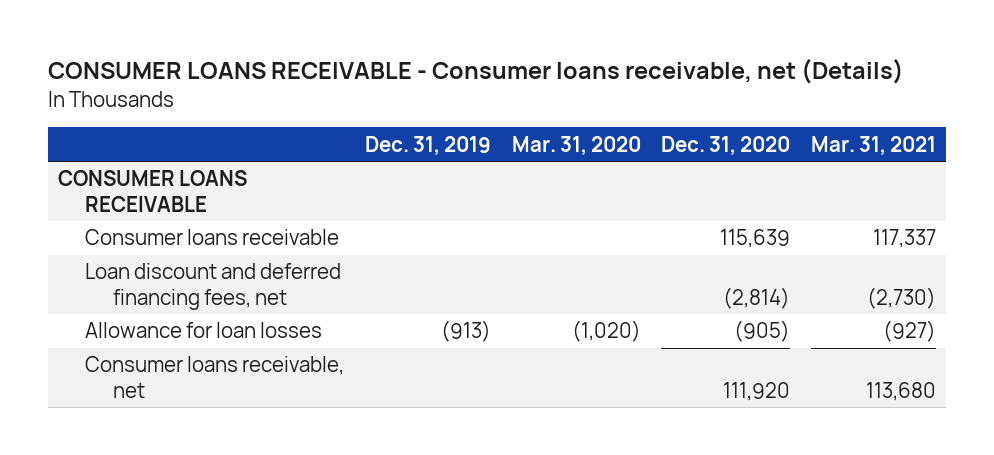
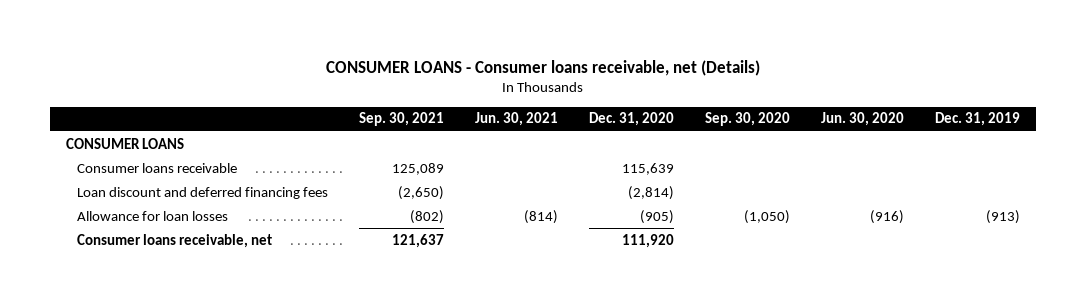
[47,59,904,85] CONSUMER LOANS RECEIVABLE - Consumer loans receivable, net (Details) -> [325,59,760,76] CONSUMER LOANS - Consumer loans receivable, net (Details)
[511,135,641,155] Mar. 31, 2020 -> none
[810,135,936,155] Mar. 31, 2021 -> none
none -> [358,112,444,127] Sep. 30, 2021
none -> [474,112,558,127] Jun. 30, 2021
none -> [705,112,791,127] Sep. 30, 2020
none -> [821,112,905,127] Jun. 30, 2020
[57,170,247,212] CONSUMER LOANS RECEIVABLE -> [65,137,184,149] CONSUMER LOANS
[85,263,342,310] Loan discount and deferred financing fees, net -> [76,186,328,199] Loan discount and deferred financing fees

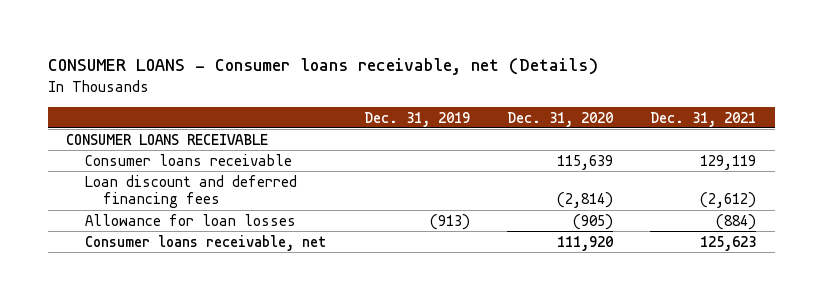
[358,112,444,127] Sep. 30, 2021 -> none
[474,112,558,127] Jun. 30, 2021 -> none
[705,112,791,127] Sep. 30, 2020 -> none
[821,112,905,127] Jun. 30, 2020 -> none
none -> [650,111,757,127] Dec. 31, 2021
[65,137,184,149] CONSUMER LOANS -> [66,133,269,145] CONSUMER LOANS RECEIVABLE

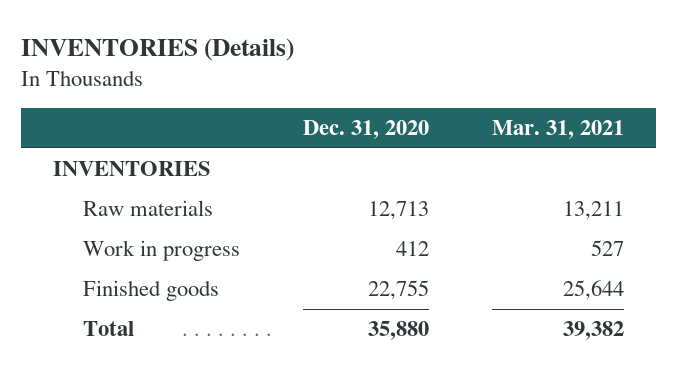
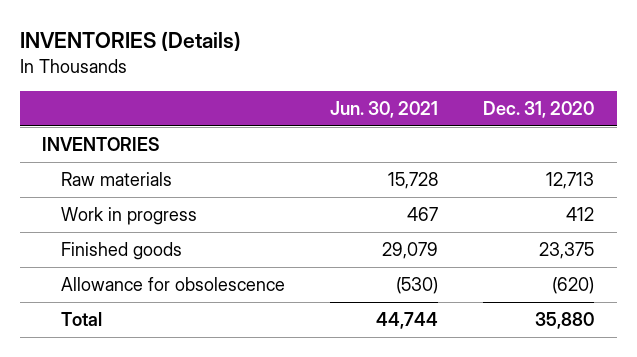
[492,120,625,140] Mar. 31, 2021 -> none
none -> [330,101,439,119] Jun. 30, 2021
[368,280,430,301] 22,755 -> [539,242,595,260] 23,375
none -> [60,277,285,292] Allowance for obsolescence

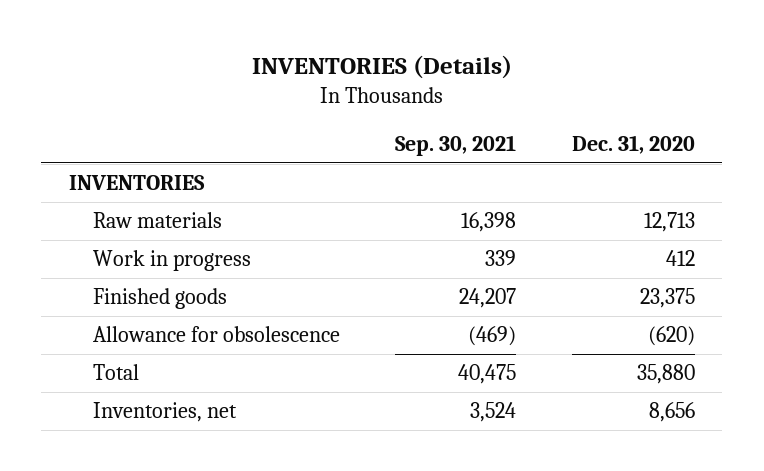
[330,101,439,119] Jun. 30, 2021 -> none
none -> [395,135,517,157] Sep. 30, 2021
none -> [93,402,238,423] Inventories, net

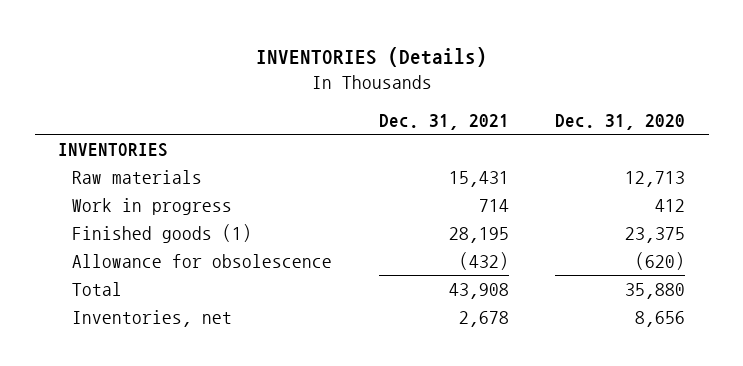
[395,135,517,157] Sep. 30, 2021 -> none
none -> [378,114,509,131] Dec. 31, 2021
[93,288,228,310] Finished goods -> [72,223,253,243] Finished goods (1)

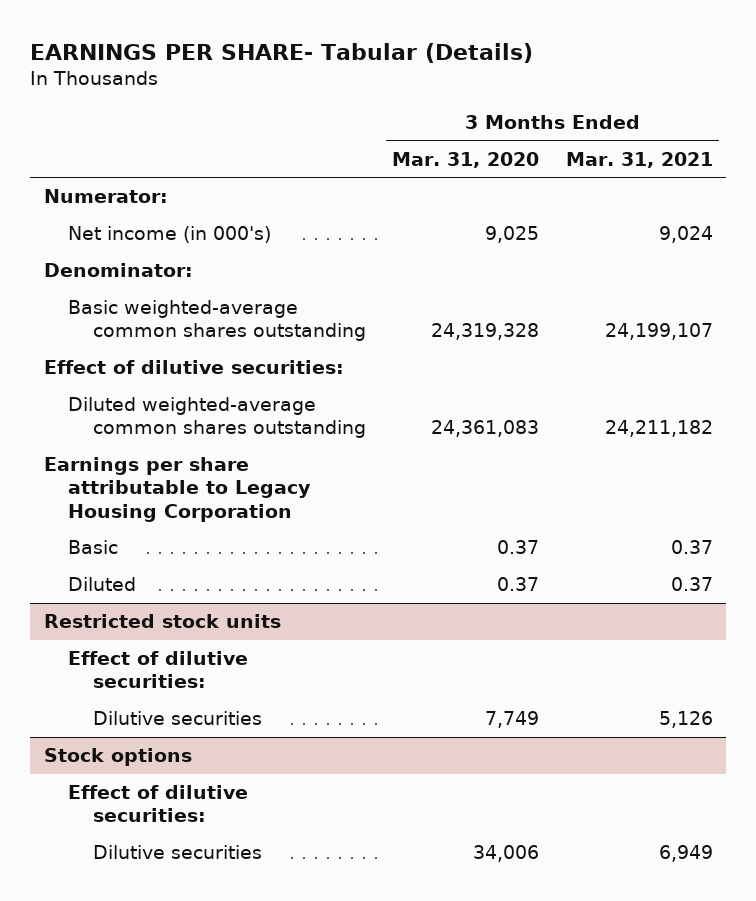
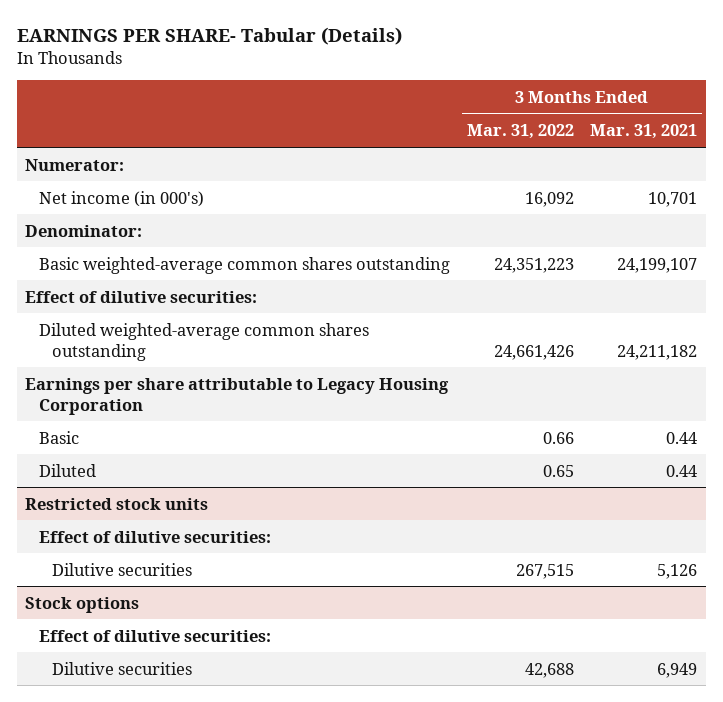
[392,151,540,168] Mar. 31, 2020 -> none
none -> [466,124,574,140] Mar. 31, 2022
[658,226,713,244] 9,024 -> [648,191,698,207] 10,701
[670,540,713,555] 0.37 -> [666,431,698,444] 0.44
[670,577,713,592] 0.37 -> [666,464,698,477] 0.44

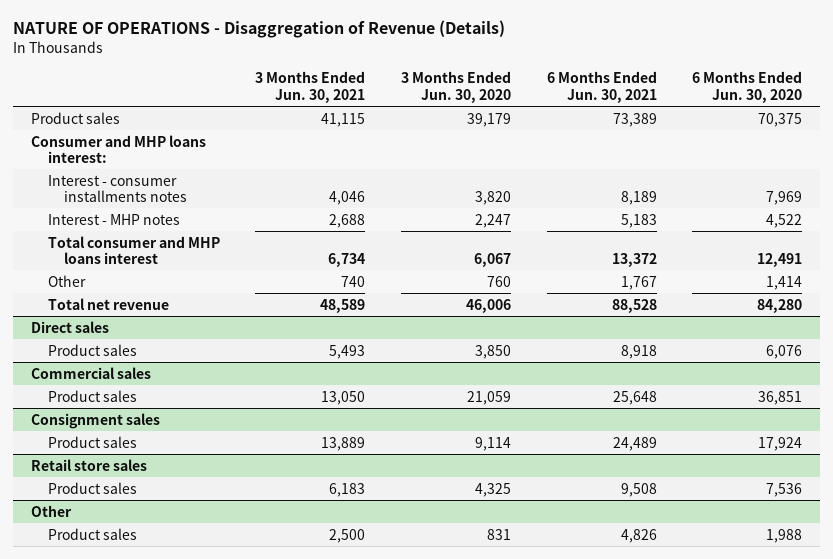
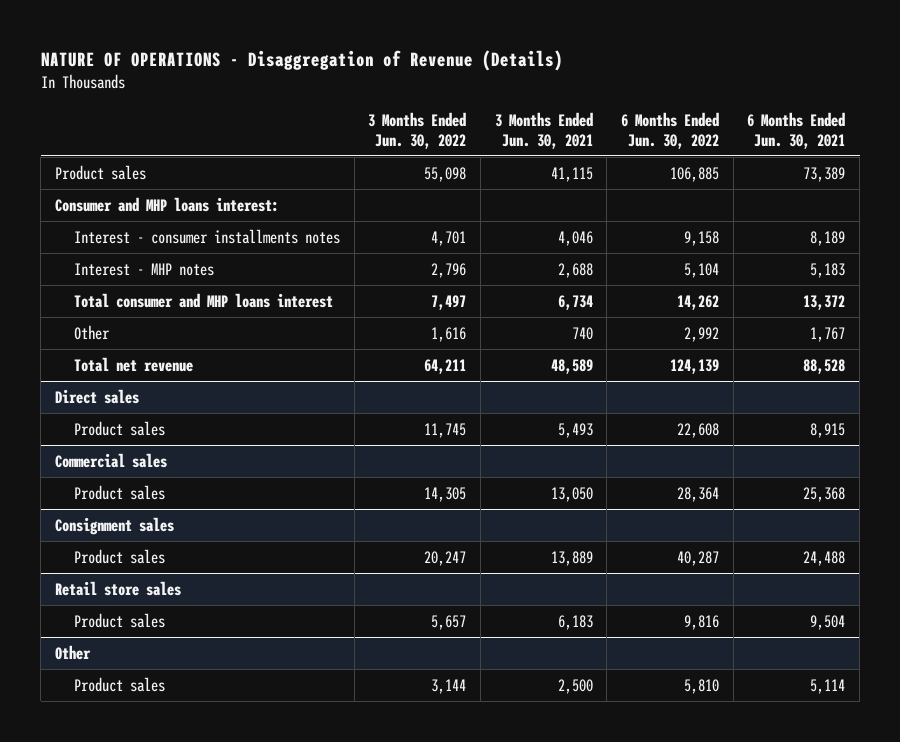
[400,71,511,103] 3 Months Ended Jun. 30, 2020 -> none
[692,71,803,103] 6 Months Ended Jun. 30, 2020 -> none
none -> [368,111,467,149] 3 Months Ended Jun. 30, 2022
none -> [621,111,720,149] 6 Months Ended Jun. 30, 2022
[620,344,657,359] 8,918 -> [810,422,846,438] 8,915
[612,390,657,405] 25,648 -> [803,486,846,502] 25,368
[612,436,657,451] 24,489 -> [803,550,846,566] 24,488
[620,482,657,497] 9,508 -> [810,614,846,630] 9,504
[620,528,657,543] 4,826 -> [810,678,846,694] 5,114

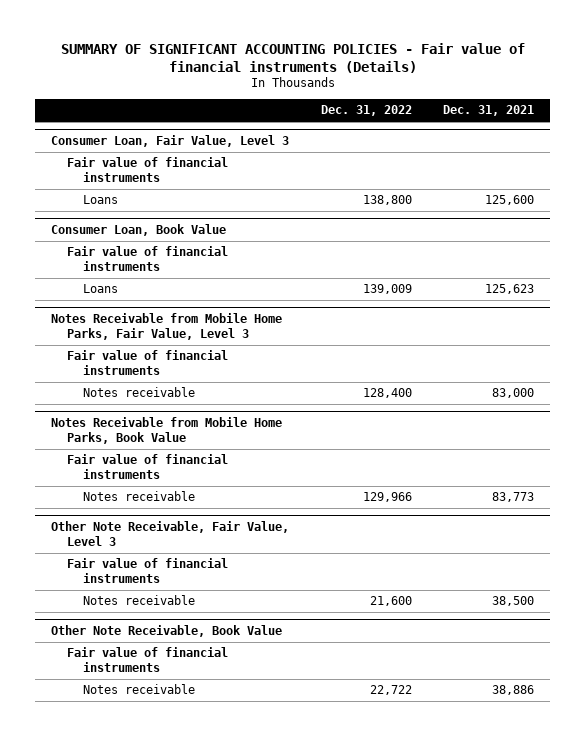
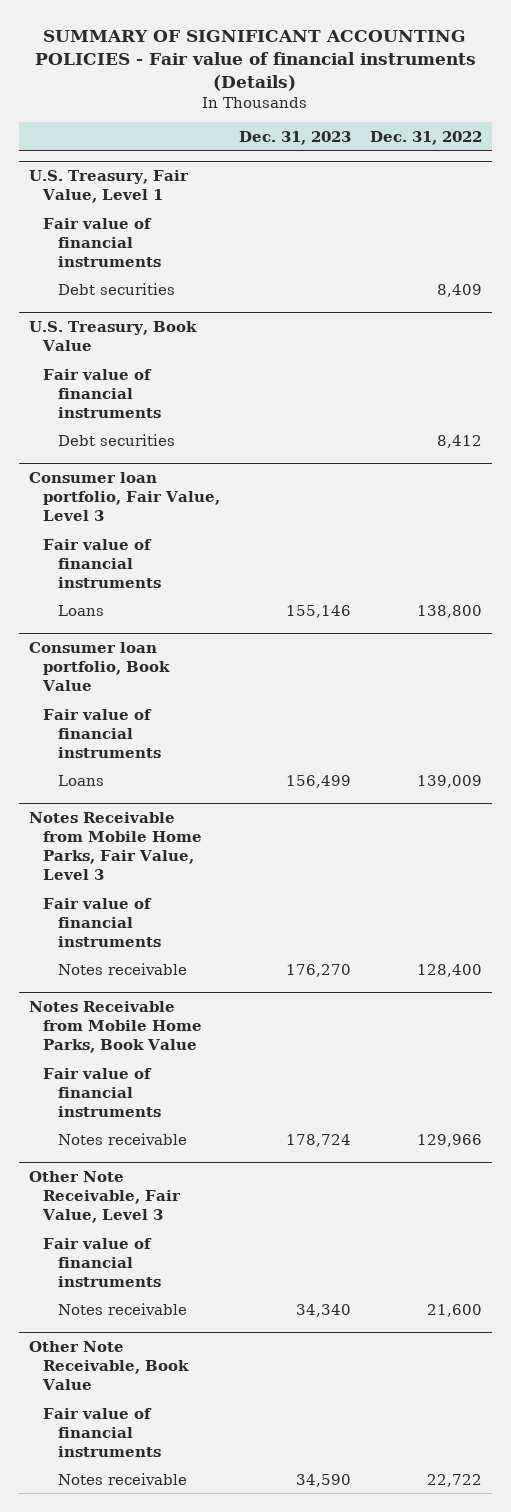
[443,105,535,117] Dec. 31, 2021 -> none
none -> [239,130,352,145] Dec. 31, 2023
[51,134,290,147] Consumer Loan, Fair Value, Level 3 -> none
none -> [28,170,189,204] U.S. Treasury, Fair Value, Level 1
none -> [58,282,176,295] Debt securities
none -> [28,321,197,352] U.S. Treasury, Book Value
none -> [43,368,162,418] Fair value of financial instruments
none -> [58,433,176,446] Debt securities
none -> [28,472,221,522] Consumer loan portfolio, Fair Value, Level 3
none -> [43,538,162,588] Fair value of financial instruments
[51,223,227,236] Consumer Loan, Book Value -> [28,642,171,692] Consumer loan portfolio, Book Value

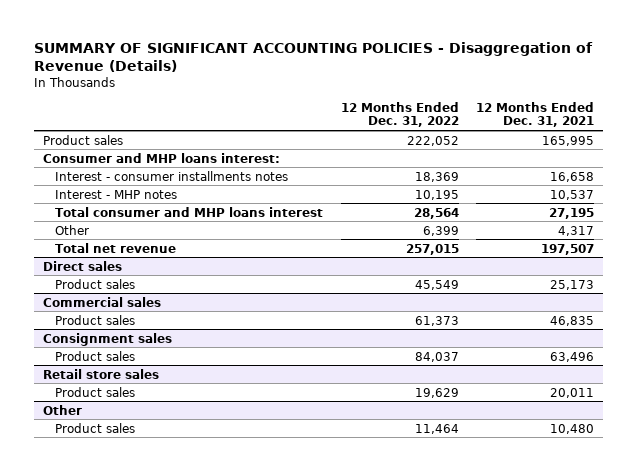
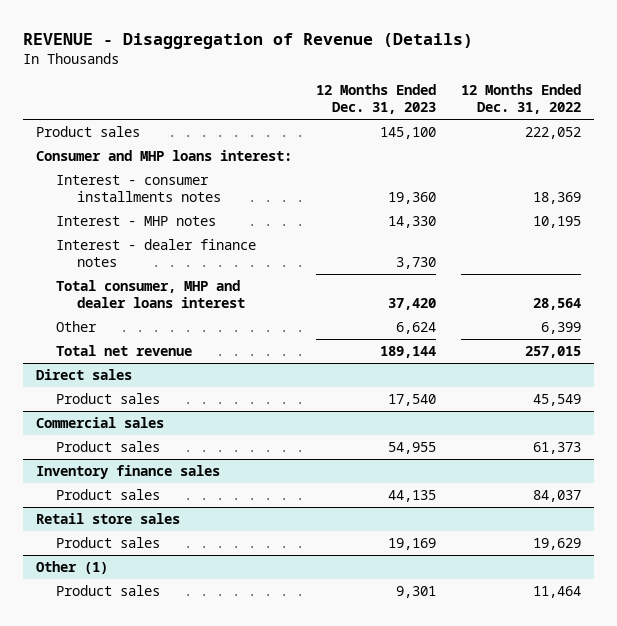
[34,41,594,72] SUMMARY OF SIGNIFICANT ACCOUNTING POLICIES - Disaggregation of Revenue (Details) -> [23,33,474,50] REVENUE - Disaggregation of Revenue (Details)
[476,101,595,128] 12 Months Ended Dec. 31, 2021 -> none
none -> [316,84,437,115] 12 Months Ended Dec. 31, 2023
none -> [56,239,257,267] Interest - dealer finance notes
[55,206,324,217] Total consumer and MHP loans interest -> [56,280,246,308] Total consumer, MHP and dealer loans interest
[43,332,173,346] Consignment sales -> none
none -> [35,465,220,480] Inventory finance sales
[43,404,83,415] Other -> [35,561,108,575] Other (1)

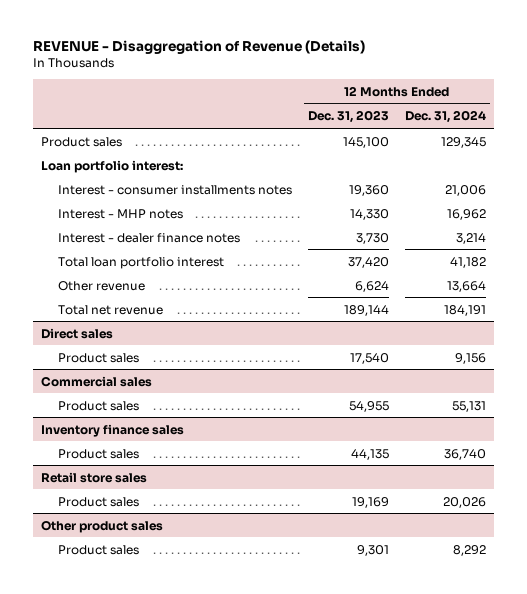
[461,84,582,115] 12 Months Ended Dec. 31, 2022 -> none
none -> [405,110,487,124] Dec. 31, 2024
[35,150,292,162] Consumer and MHP loans interest: -> [40,159,183,173] Loan portfolio interest:
[56,280,246,308] Total consumer, MHP and dealer loans interest -> [58,256,225,269] Total loan portfolio interest
[56,321,98,333] Other -> [58,280,146,291] Other revenue
[35,561,108,575] Other (1) -> [40,519,163,533] Other product sales

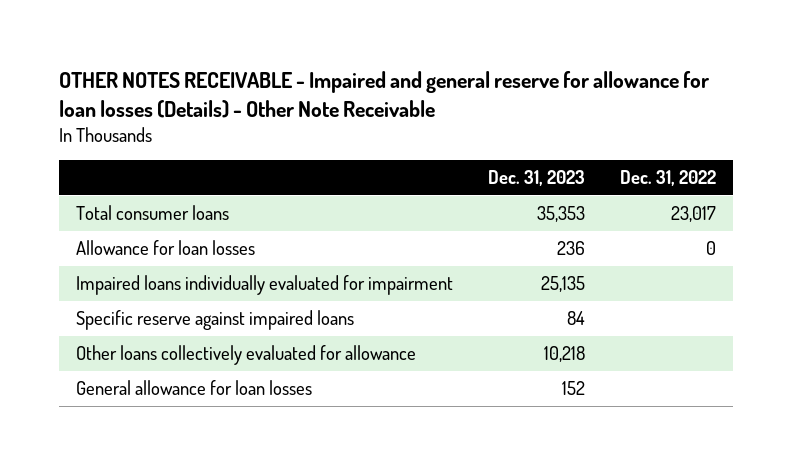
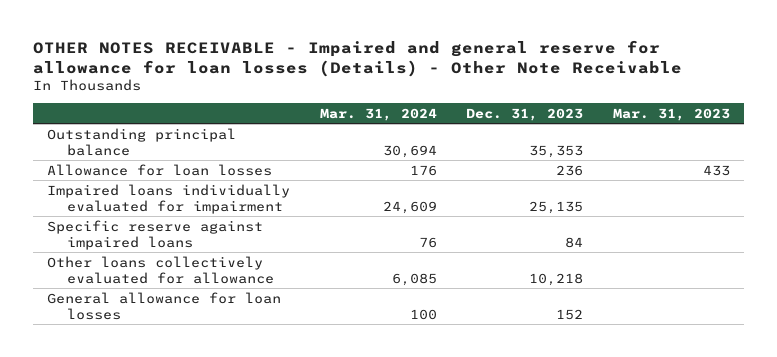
[619,170,716,187] Dec. 31, 2022 -> none
none -> [319,107,437,121] Mar. 31, 2024
none -> [612,107,730,121] Mar. 31, 2023
[76,205,230,221] Total consumer loans -> [47,127,237,156] Outstanding principal balance

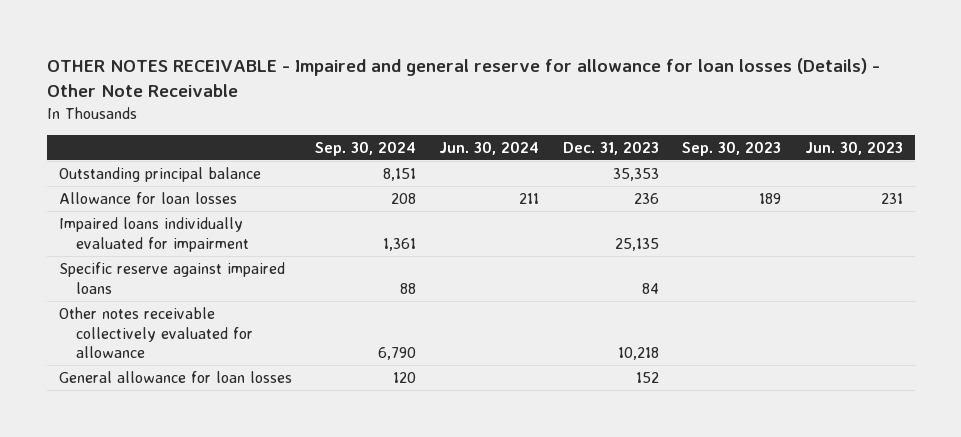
[319,107,437,121] Mar. 31, 2024 -> none
[612,107,730,121] Mar. 31, 2023 -> none
none -> [315,140,417,156] Sep. 30, 2024
none -> [439,140,540,155] Jun. 30, 2024
none -> [682,140,782,156] Sep. 30, 2023
none -> [804,140,903,155] Jun. 30, 2023
[47,255,274,284] Other loans collectively evaluated for allowance -> [58,306,253,359] Other notes receivable collectively evaluated for allowance

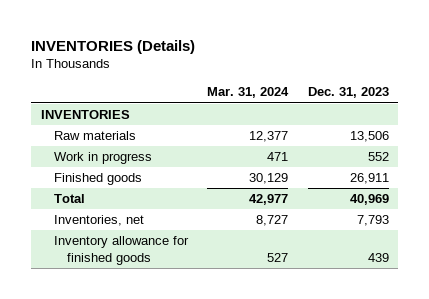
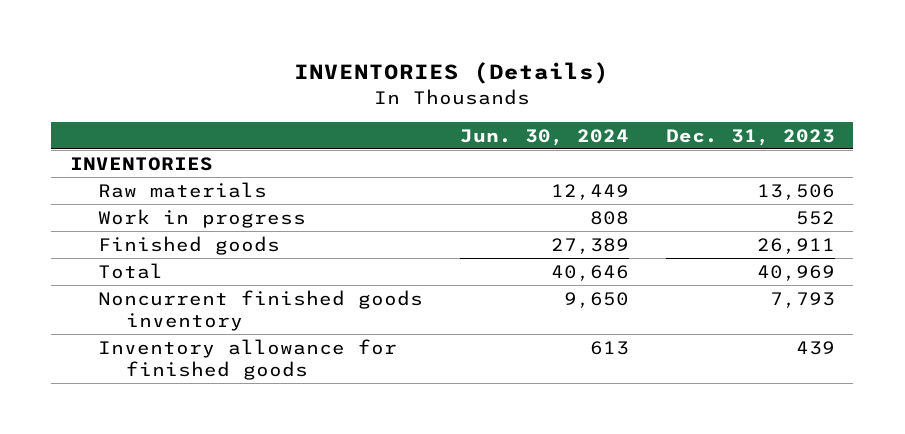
[207,87,290,99] Mar. 31, 2024 -> none
none -> [459,128,629,146] Jun. 30, 2024
[54,215,145,227] Inventories, net -> [98,289,424,331] Noncurrent finished goods inventory

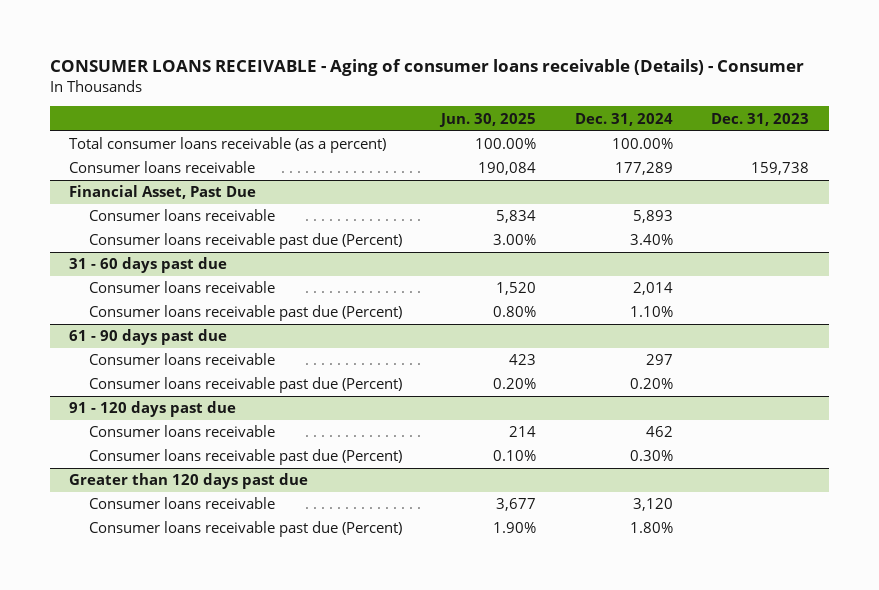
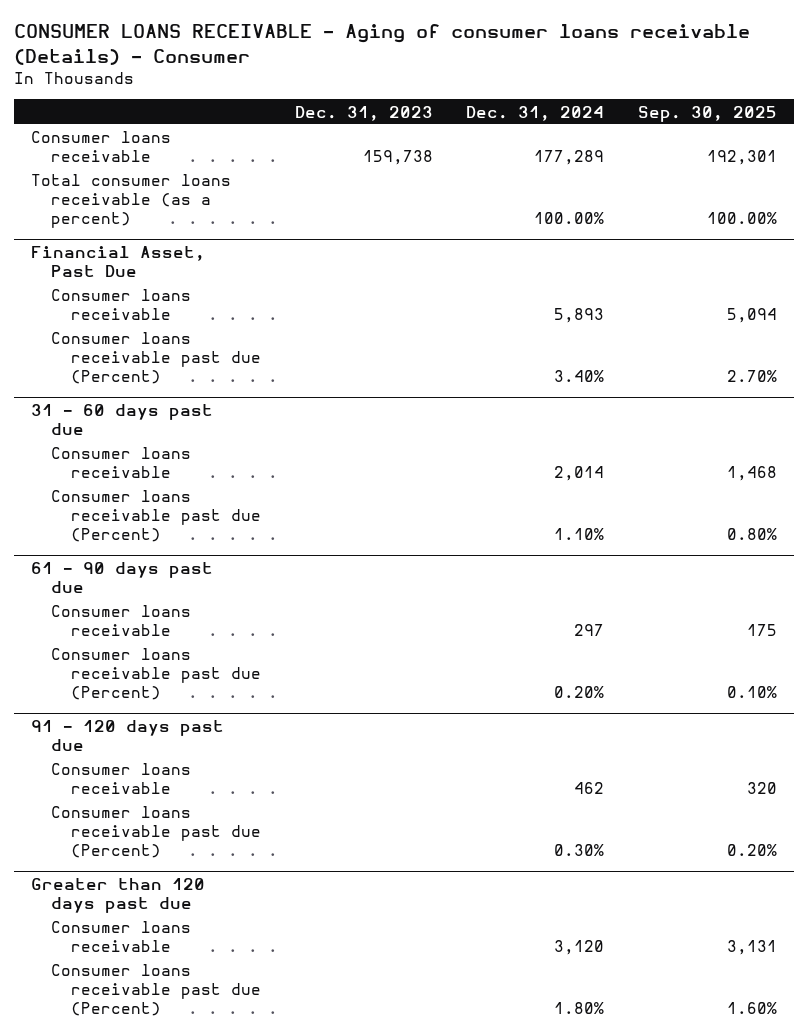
[438,112,536,127] Jun. 30, 2025 -> none
none -> [637,105,777,122] Sep. 30, 2025
[69,137,387,154] Total consumer loans receivable (as a percent) -> [30,174,231,229] Total consumer loans receivable (as a percent)

